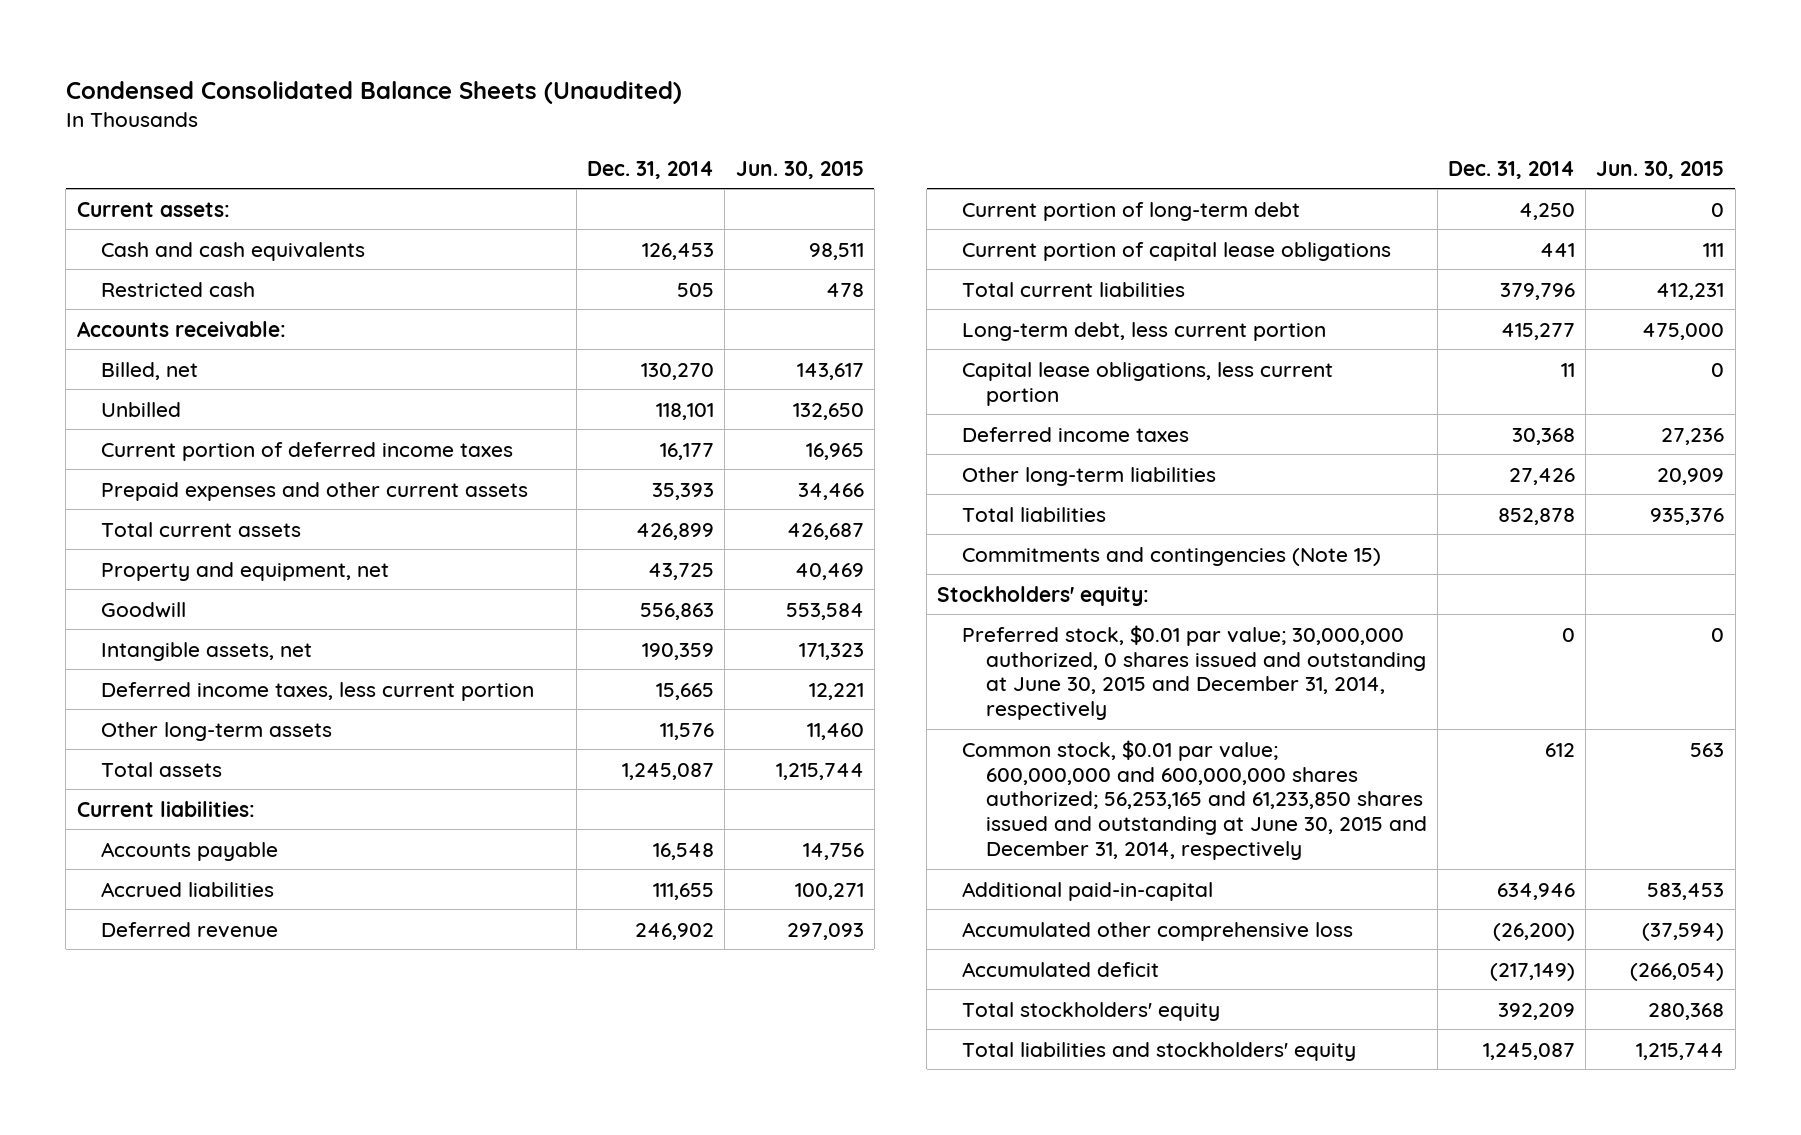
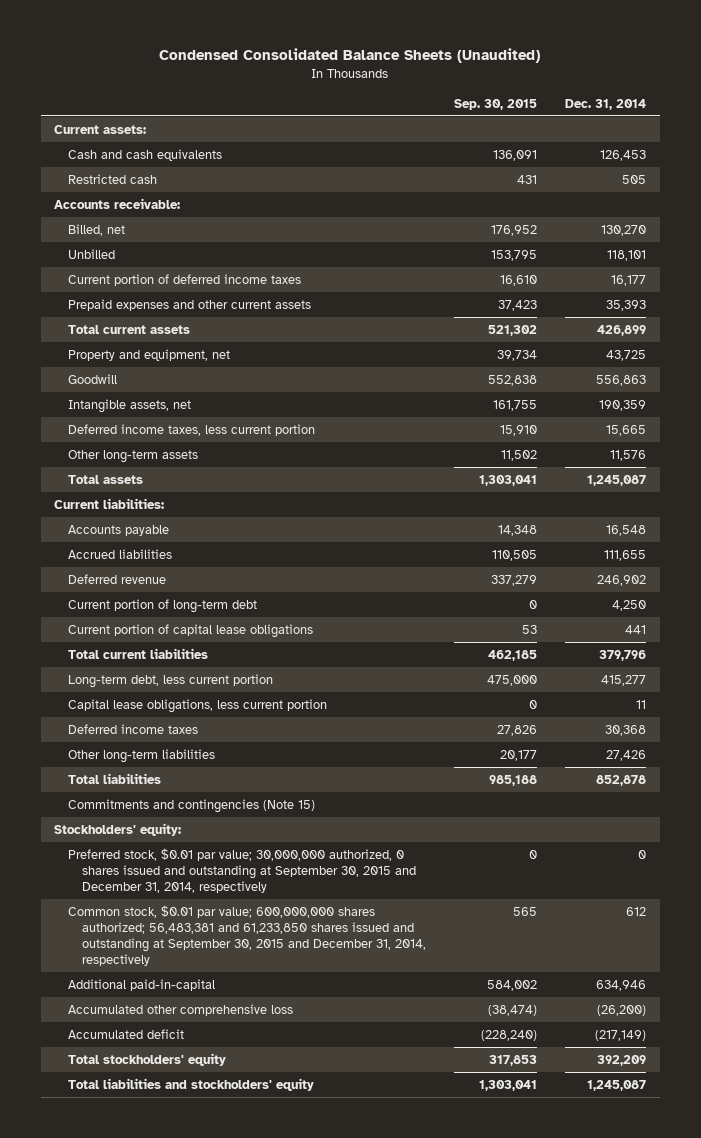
[735,160,864,179] Jun. 30, 2015 -> none
none -> [454,98,538,110] Sep. 30, 2015
[961,624,1426,721] Preferred stock, $0.01 par value; 30,000,000 authorized, 0 shares issued and outstanding at June 30, 2015 and December 31, 2014, respectively -> [68,847,417,894] Preferred stock, $0.01 par value; 30,000,000 authorized, 0 shares issued and outstanding at September 30, 2015 and December 31, 2014, respectively
[961,739,1427,861] Common stock, $0.01 par value; 600,000,000 and 600,000,000 shares authorized; 56,253,165 and 61,233,850 shares issued and outstanding at June 30, 2015 and December 31, 2014, respectively -> [68,904,427,967] Common stock, $0.01 par value; 600,000,000 shares authorized; 56,483,381 and 61,233,850 shares issued and outstanding at September 30, 2015 and December 31, 2014, respectively

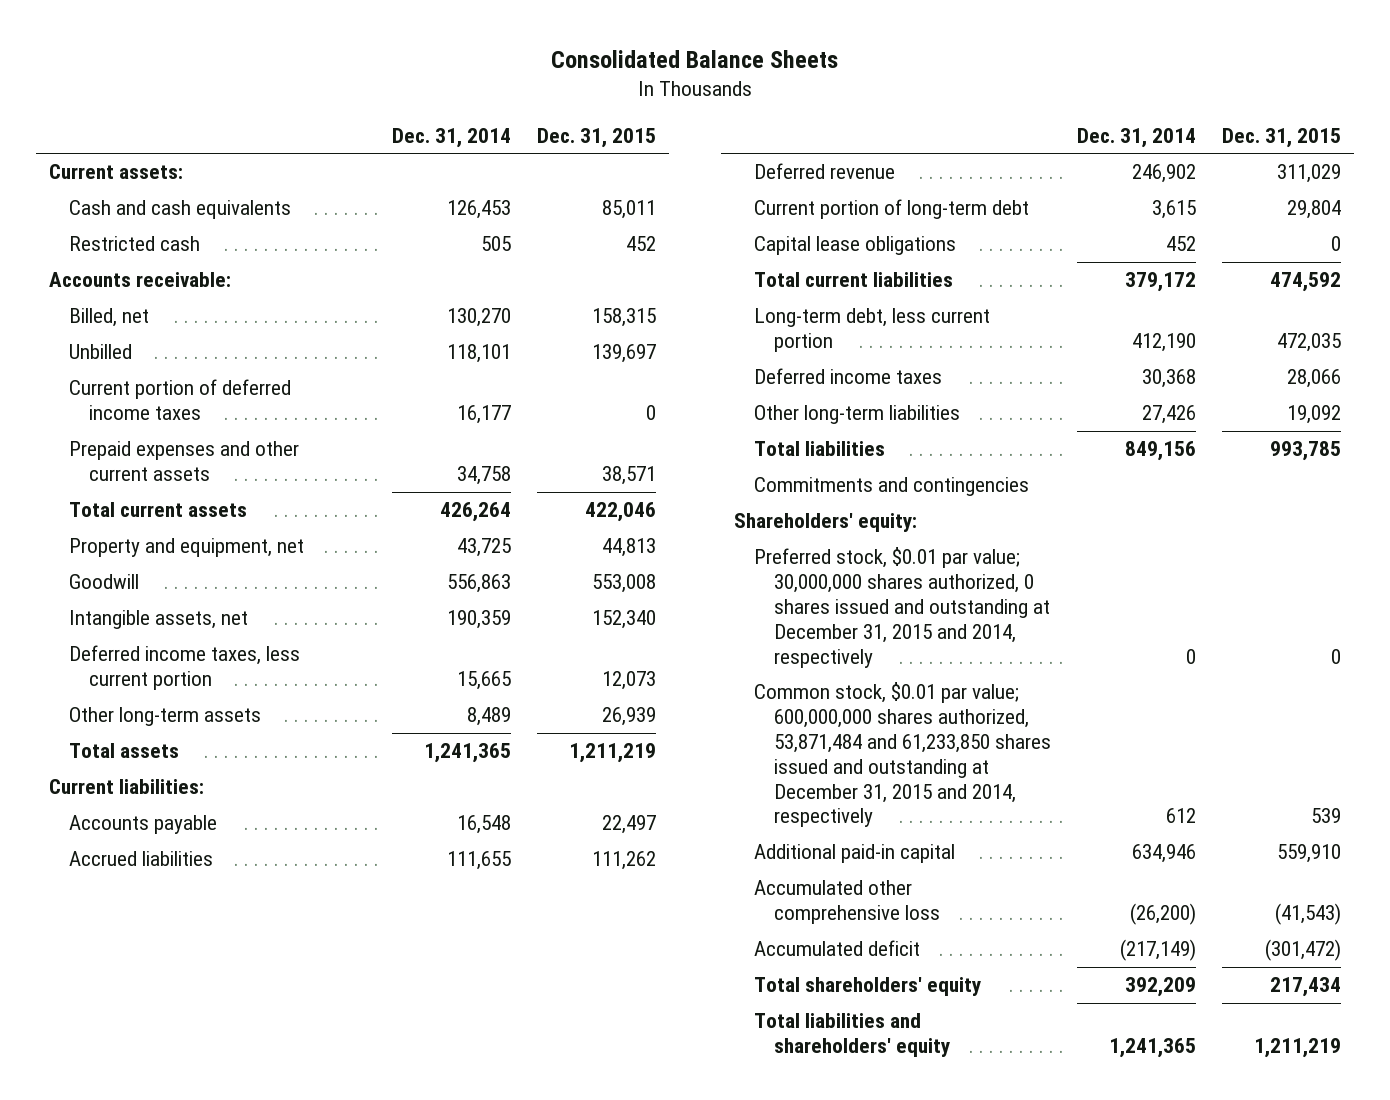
[159,48,541,64] Condensed Consolidated Balance Sheets (Unaudited) -> [551,50,839,69] Consolidated Balance Sheets
[454,98,538,110] Sep. 30, 2015 -> none
none -> [536,127,656,148] Dec. 31, 2015
[606,299,647,311] 35,393 -> [456,466,511,486] 34,758
[597,324,647,336] 426,899 -> [439,502,511,523] 426,264
[610,449,647,461] 11,576 -> [466,707,511,727] 8,489
[587,474,647,486] 1,245,087 -> [423,743,511,764] 1,241,365
[68,698,328,713] Capital lease obligations, less current portion -> none
[612,599,647,611] 4,250 -> [1152,200,1197,220] 3,615
[68,623,314,638] Current portion of capital lease obligations -> [754,236,957,256] Capital lease obligations
[625,624,647,634] 441 -> [1166,236,1197,252] 452
[599,649,647,661] 379,796 -> [1125,272,1197,293] 379,172
[601,674,647,686] 415,277 -> [1132,333,1197,353] 412,190
[596,774,647,786] 852,878 -> [1125,441,1197,462] 849,156
[68,798,316,813] Commitments and contingencies (Note 15) -> [754,477,1030,497] Commitments and contingencies
[54,822,182,836] Stockholders' equity: -> [734,513,918,533] Shareholders' equity:
[68,847,417,894] Preferred stock, $0.01 par value; 30,000,000 authorized, 0 shares issued and outstanding at September 30, 2015 and December 31, 2014, respectively -> [754,547,1051,668] Preferred stock, $0.01 par value; 30,000,000 shares authorized, 0 shares issued and outstanding at December 31, 2015 and 2014, respectively
[68,904,427,967] Common stock, $0.01 par value; 600,000,000 shares authorized; 56,483,381 and 61,233,850 shares issued and outstanding at September 30, 2015 and December 31, 2014, respectively -> [754,682,1052,828] Common stock, $0.01 par value; 600,000,000 shares authorized, 53,871,484 and 61,233,850 shares issued and outstanding at December 31, 2015 and 2014, respectively
[68,978,216,991] Additional paid-in-capital -> [754,844,956,864] Additional paid-in capital
[68,1052,227,1066] Total stockholders' equity -> [754,977,982,997] Total shareholders' equity
[68,1077,315,1091] Total liabilities and stockholders' equity -> [754,1013,951,1058] Total liabilities and shareholders' equity
[587,1079,647,1091] 1,245,087 -> [1109,1038,1197,1059] 1,241,365

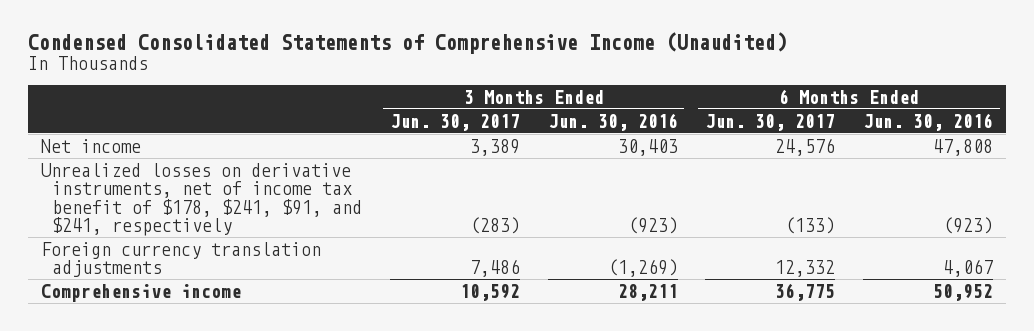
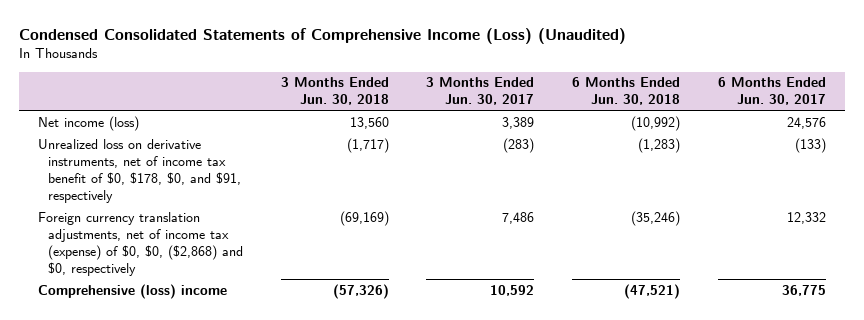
[27,32,787,55] Condensed Consolidated Statements of Comprehensive Income (Unaudited) -> [19,28,627,45] Condensed Consolidated Statements of Comprehensive Income (Loss) (Unaudited)
[547,112,678,131] Jun. 30, 2016 -> none
[862,112,993,131] Jun. 30, 2016 -> none
none -> [280,77,389,106] 3 Months Ended Jun. 30, 2018
none -> [572,77,681,106] 6 Months Ended Jun. 30, 2018
[41,138,142,153] Net income -> [37,115,139,131] Net income (loss)
[41,162,363,237] Unrealized losses on derivative instruments, net of income tax benefit of $178, $241, $91, and $241, respectively -> [37,138,242,203] Unrealized loss on derivative instruments, net of income tax benefit of $0, $178, $0, and $91, respectively
[41,241,322,278] Foreign currency translation adjustments -> [37,211,244,276] Foreign currency translation adjustments, net of income tax (expense) of $0, $0, ($2,868) and $0, respectively
[41,283,242,302] Comprehensive income -> [37,283,227,299] Comprehensive (loss) income

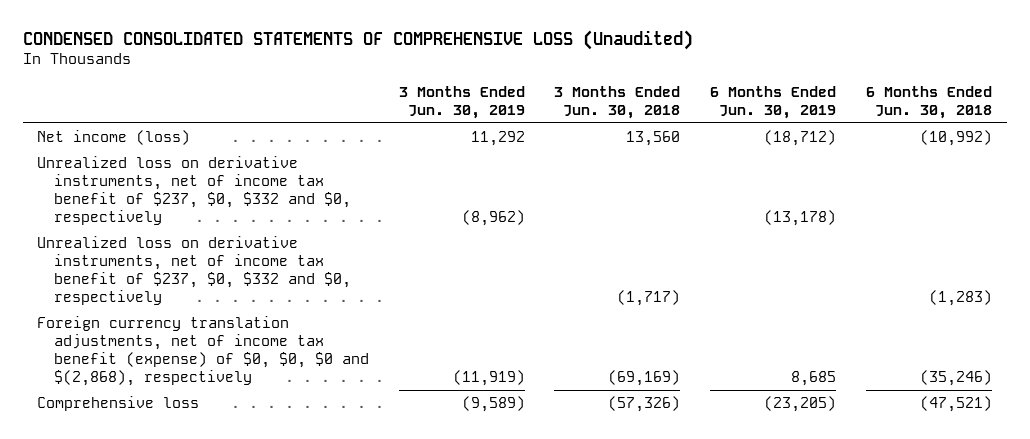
[19,28,627,45] Condensed Consolidated Statements of Comprehensive Income (Loss) (Unaudited) -> [22,29,693,50] CONDENSED CONSOLIDATED STATEMENTS OF COMPREHENSIVE LOSS (Unaudited)
[426,77,535,106] 3 Months Ended Jun. 30, 2017 -> none
[717,77,826,106] 6 Months Ended Jun. 30, 2017 -> none
none -> [398,85,525,119] 3 Months Ended Jun. 30, 2019
none -> [710,85,837,119] 6 Months Ended Jun. 30, 2019
none -> [37,156,351,225] Unrealized loss on derivative instruments, net of income tax benefit of $237, $0, $332 and $0, respectively
[37,138,242,203] Unrealized loss on derivative instruments, net of income tax benefit of $0, $178, $0, and $91, respectively -> [37,236,351,305] Unrealized loss on derivative instruments, net of income tax benefit of $237, $0, $332 and $0, respectively
[37,211,244,276] Foreign currency translation adjustments, net of income tax (expense) of $0, $0, ($2,868) and $0, respectively -> [37,316,369,386] Foreign currency translation adjustments, net of income tax benefit (expense) of $0, $0, $0 and $(2,868), respectively
[37,283,227,299] Comprehensive (loss) income -> [37,396,200,412] Comprehensive loss

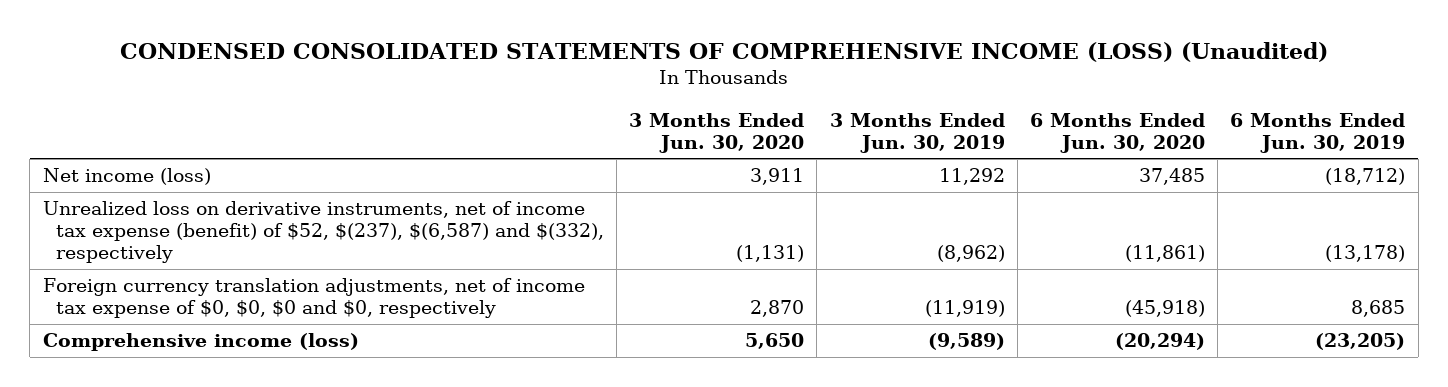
[22,29,693,50] CONDENSED CONSOLIDATED STATEMENTS OF COMPREHENSIVE LOSS (Unaudited) -> [119,42,1328,63] CONDENSED CONSOLIDATED STATEMENTS OF COMPREHENSIVE INCOME (LOSS) (Unaudited)
[554,85,681,119] 3 Months Ended Jun. 30, 2018 -> none
[866,85,993,119] 6 Months Ended Jun. 30, 2018 -> none
none -> [629,112,805,153] 3 Months Ended Jun. 30, 2020
none -> [1030,112,1206,153] 6 Months Ended Jun. 30, 2020
[37,236,351,305] Unrealized loss on derivative instruments, net of income tax benefit of $237, $0, $332 and $0, respectively -> none
[37,156,351,225] Unrealized loss on derivative instruments, net of income tax benefit of $237, $0, $332 and $0, respectively -> [42,201,604,264] Unrealized loss on derivative instruments, net of income tax expense (benefit) of $52, $(237), $(6,587) and $(332), respectively
[37,316,369,386] Foreign currency translation adjustments, net of income tax benefit (expense) of $0, $0, $0 and $(2,868), respectively -> [42,278,585,319] Foreign currency translation adjustments, net of income tax expense of $0, $0, $0 and $0, respectively
[37,396,200,412] Comprehensive loss -> [42,333,359,352] Comprehensive income (loss)

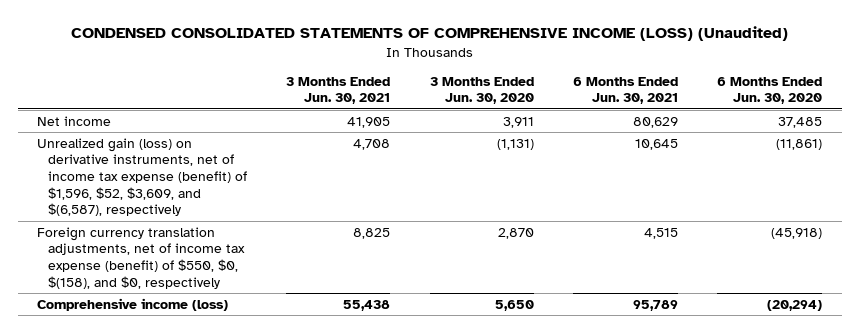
[829,112,1005,153] 3 Months Ended Jun. 30, 2019 -> none
[1230,112,1406,153] 6 Months Ended Jun. 30, 2019 -> none
none -> [286,76,391,105] 3 Months Ended Jun. 30, 2021
none -> [572,76,678,105] 6 Months Ended Jun. 30, 2021
[42,168,211,186] Net income (loss) -> [37,115,112,126] Net income
[42,201,604,264] Unrealized loss on derivative instruments, net of income tax expense (benefit) of $52, $(237), $(6,587) and $(332), respectively -> [37,137,247,217] Unrealized gain (loss) on derivative instruments, net of income tax expense (benefit) of $1,596, $52, $3,609, and $(6,587), respectively
[42,278,585,319] Foreign currency translation adjustments, net of income tax expense of $0, $0, $0 and $0, respectively -> [37,226,245,289] Foreign currency translation adjustments, net of income tax expense (benefit) of $550, $0, $(158), and $0, respectively

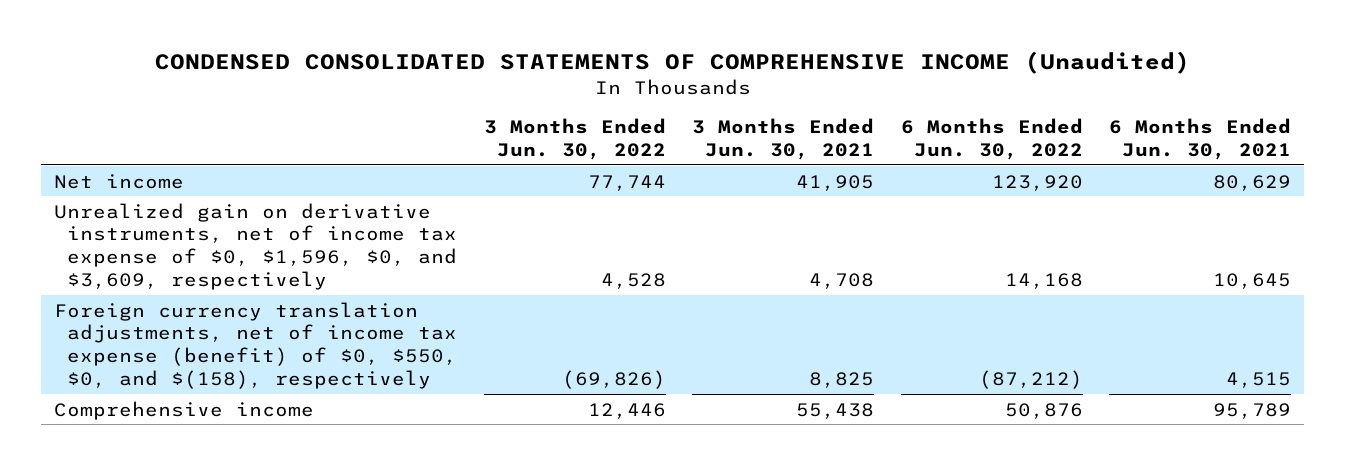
[70,26,788,42] CONDENSED CONSOLIDATED STATEMENTS OF COMPREHENSIVE INCOME (LOSS) (Unaudited) -> [154,51,1190,75] CONDENSED CONSOLIDATED STATEMENTS OF COMPREHENSIVE INCOME (Unaudited)
[429,76,534,105] 3 Months Ended Jun. 30, 2020 -> none
[717,76,823,105] 6 Months Ended Jun. 30, 2020 -> none
none -> [483,118,666,160] 3 Months Ended Jun. 30, 2022
none -> [900,118,1083,160] 6 Months Ended Jun. 30, 2022
[37,137,247,217] Unrealized gain (loss) on derivative instruments, net of income tax expense (benefit) of $1,596, $52, $3,609, and $(6,587), respectively -> [54,202,458,290] Unrealized gain on derivative instruments, net of income tax expense of $0, $1,596, $0, and $3,609, respectively
[37,226,245,289] Foreign currency translation adjustments, net of income tax expense (benefit) of $550, $0, $(158), and $0, respectively -> [54,301,458,389] Foreign currency translation adjustments, net of income tax expense (benefit) of $0, $550, $0, and $(158), respectively
[37,297,229,311] Comprehensive income (loss) -> [54,400,315,420] Comprehensive income

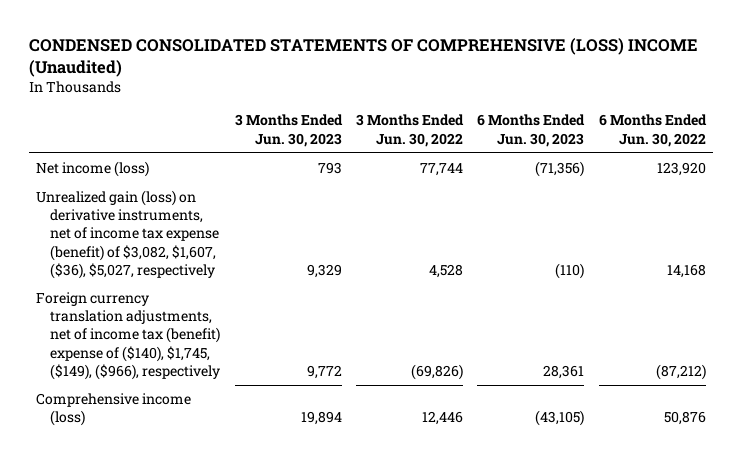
[154,51,1190,75] CONDENSED CONSOLIDATED STATEMENTS OF COMPREHENSIVE INCOME (Unaudited) -> [28,37,698,77] CONDENSED CONSOLIDATED STATEMENTS OF COMPREHENSIVE (LOSS) INCOME (Unaudited)
[692,118,875,160] 3 Months Ended Jun. 30, 2021 -> none
[1109,118,1292,160] 6 Months Ended Jun. 30, 2021 -> none
none -> [234,114,343,147] 3 Months Ended Jun. 30, 2023
none -> [477,114,586,147] 6 Months Ended Jun. 30, 2023
[54,173,185,189] Net income -> [36,161,150,178] Net income (loss)
[54,202,458,290] Unrealized gain on derivative instruments, net of income tax expense of $0, $1,596, $0, and $3,609, respectively -> [36,190,220,279] Unrealized gain (loss) on derivative instruments, net of income tax expense (benefit) of $3,082, $1,607, ($36), $5,027, respectively
[54,301,458,389] Foreign currency translation adjustments, net of income tax expense (benefit) of $0, $550, $0, and $(158), respectively -> [36,292,221,380] Foreign currency translation adjustments, net of income tax (benefit) expense of ($140), $1,745, ($149), ($966), respectively
[54,400,315,420] Comprehensive income -> [36,393,192,427] Comprehensive income (loss)

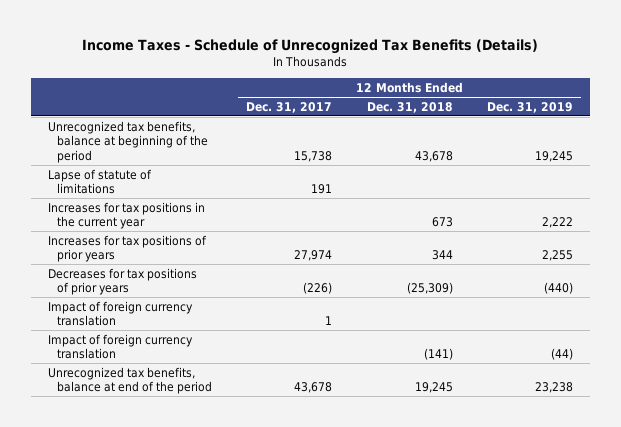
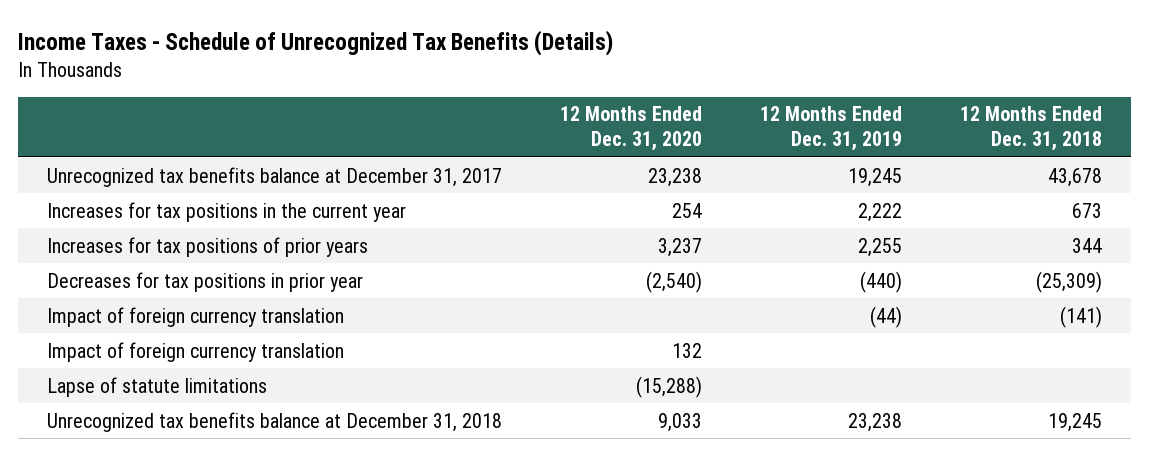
[246,101,333,113] Dec. 31, 2017 -> none
none -> [560,106,703,152] 12 Months Ended Dec. 31, 2020
[47,168,152,195] Lapse of statute of limitations -> none
[47,120,209,163] Unrecognized tax benefits, balance at beginning of the period -> [47,166,503,187] Unrecognized tax benefits balance at December 31, 2017
[47,267,197,296] Decreases for tax positions of prior years -> [47,271,364,292] Decreases for tax positions in prior year
[47,300,193,327] Impact of foreign currency translation -> [47,341,345,362] Impact of foreign currency translation
none -> [47,376,268,397] Lapse of statute limitations
[47,366,213,395] Unrecognized tax benefits, balance at end of the period -> [47,411,503,432] Unrecognized tax benefits balance at December 31, 2018

